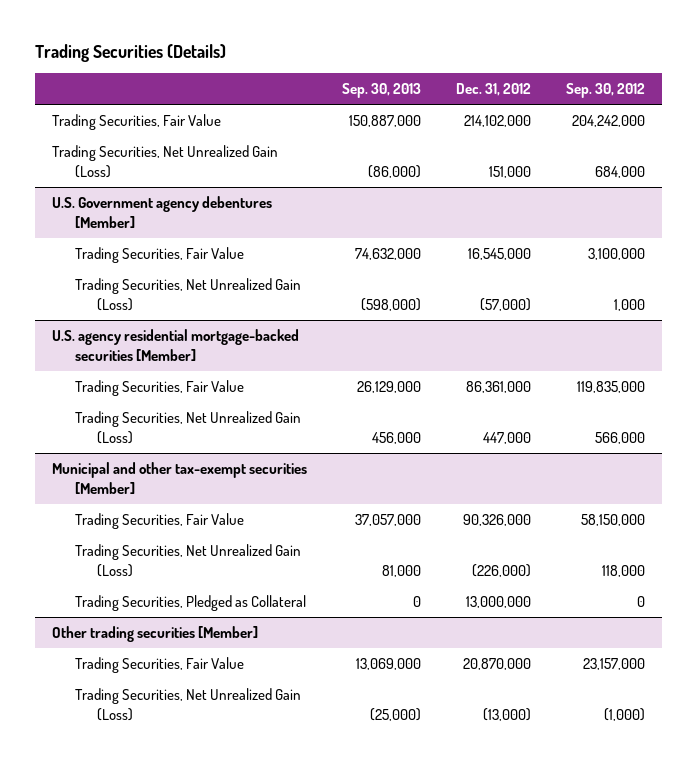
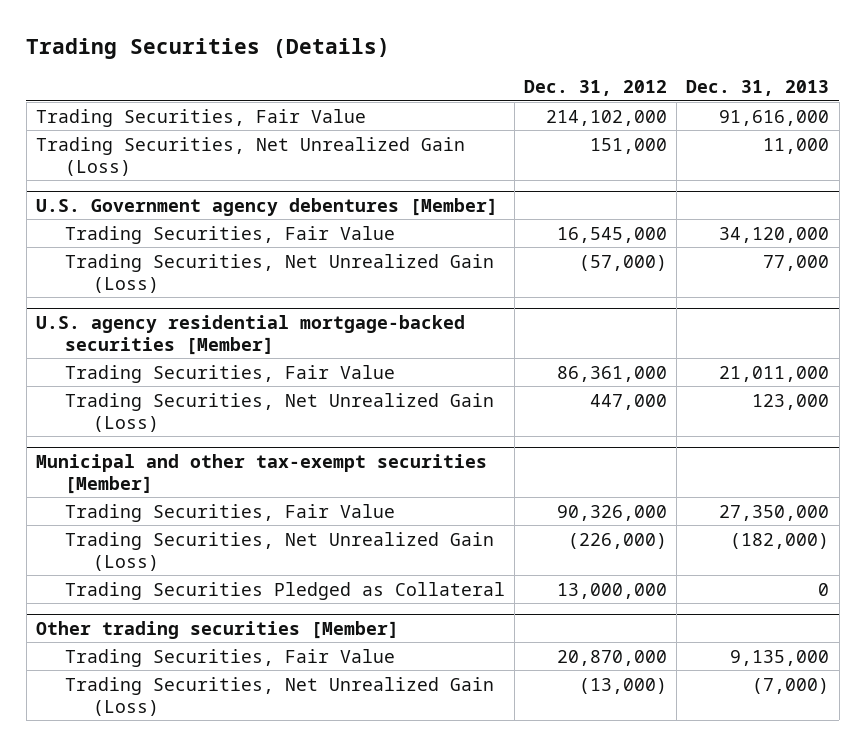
[342,83,422,99] Sep. 30, 2013 -> none
[565,83,645,99] Sep. 30, 2012 -> none
none -> [686,80,830,97] Dec. 31, 2013
[74,595,306,612] Trading Securities, Pledged as Collateral -> [64,581,505,600] Trading Securities Pledged as Collateral

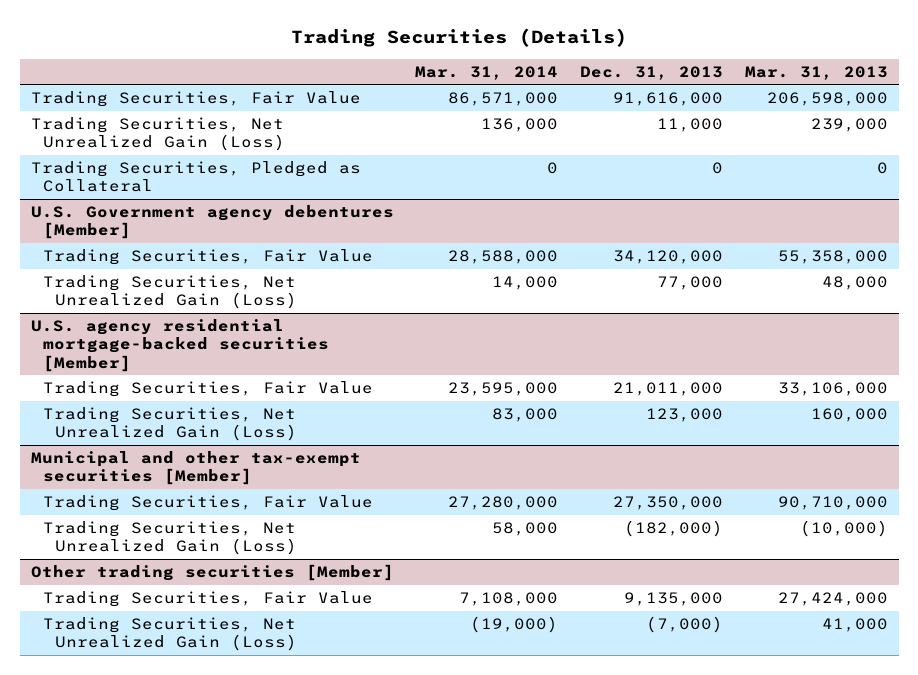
[524,80,668,97] Dec. 31, 2012 -> none
none -> [415,65,559,80] Mar. 31, 2014
none -> [744,65,888,80] Mar. 31, 2013
none -> [30,161,361,193] Trading Securities, Pledged as Collateral
[64,581,505,600] Trading Securities Pledged as Collateral -> none

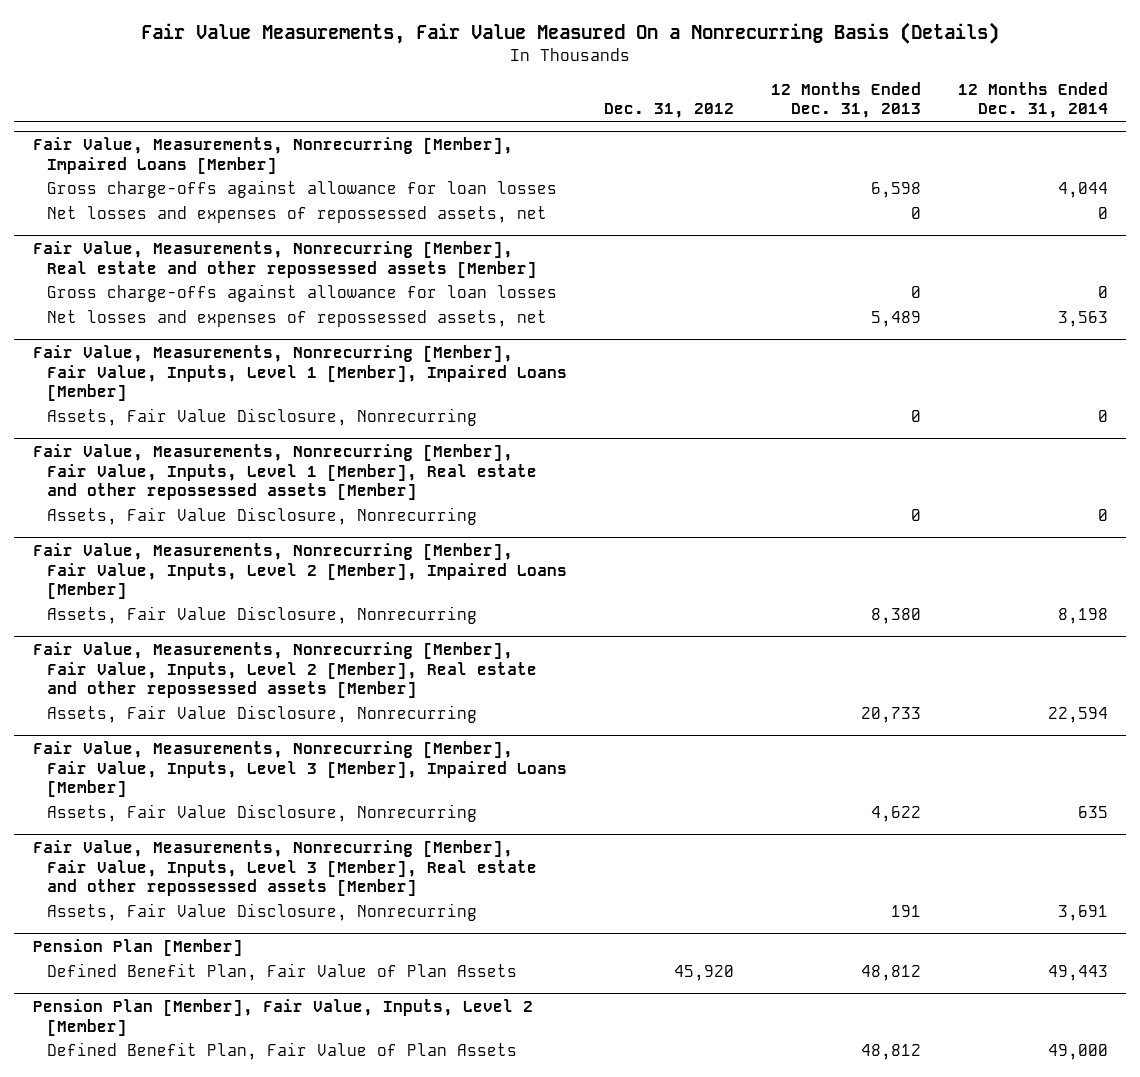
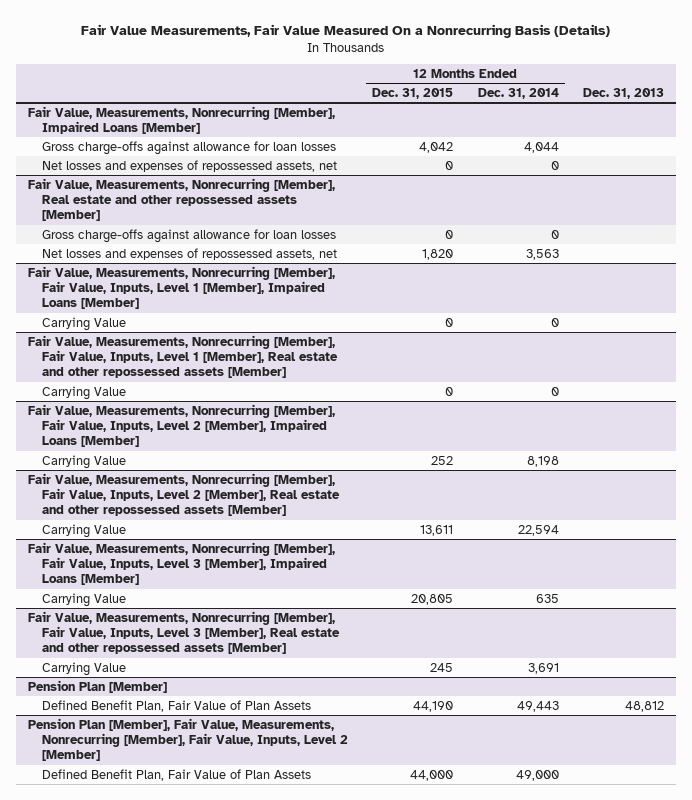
[603,103,734,119] Dec. 31, 2012 -> none
[770,81,921,119] 12 Months Ended Dec. 31, 2013 -> none
none -> [372,87,454,99] Dec. 31, 2015
none -> [583,87,665,99] Dec. 31, 2013
[46,407,477,426] Assets, Fair Value Disclosure, Nonrecurring -> [41,316,126,331] Carrying Value
[46,506,477,525] Assets, Fair Value Disclosure, Nonrecurring -> [41,385,126,400] Carrying Value
[46,605,477,624] Assets, Fair Value Disclosure, Nonrecurring -> [41,454,126,469] Carrying Value
[46,704,477,723] Assets, Fair Value Disclosure, Nonrecurring -> [41,523,126,538] Carrying Value
[46,803,477,822] Assets, Fair Value Disclosure, Nonrecurring -> [41,592,126,607] Carrying Value
[46,902,477,921] Assets, Fair Value Disclosure, Nonrecurring -> [41,661,126,676] Carrying Value
[32,998,533,1036] Pension Plan [Member], Fair Value, Inputs, Level 2 [Member] -> [27,717,348,762] Pension Plan [Member], Fair Value, Measurements, Nonrecurring [Member], Fair Value, Inputs, Level 2 [Member]

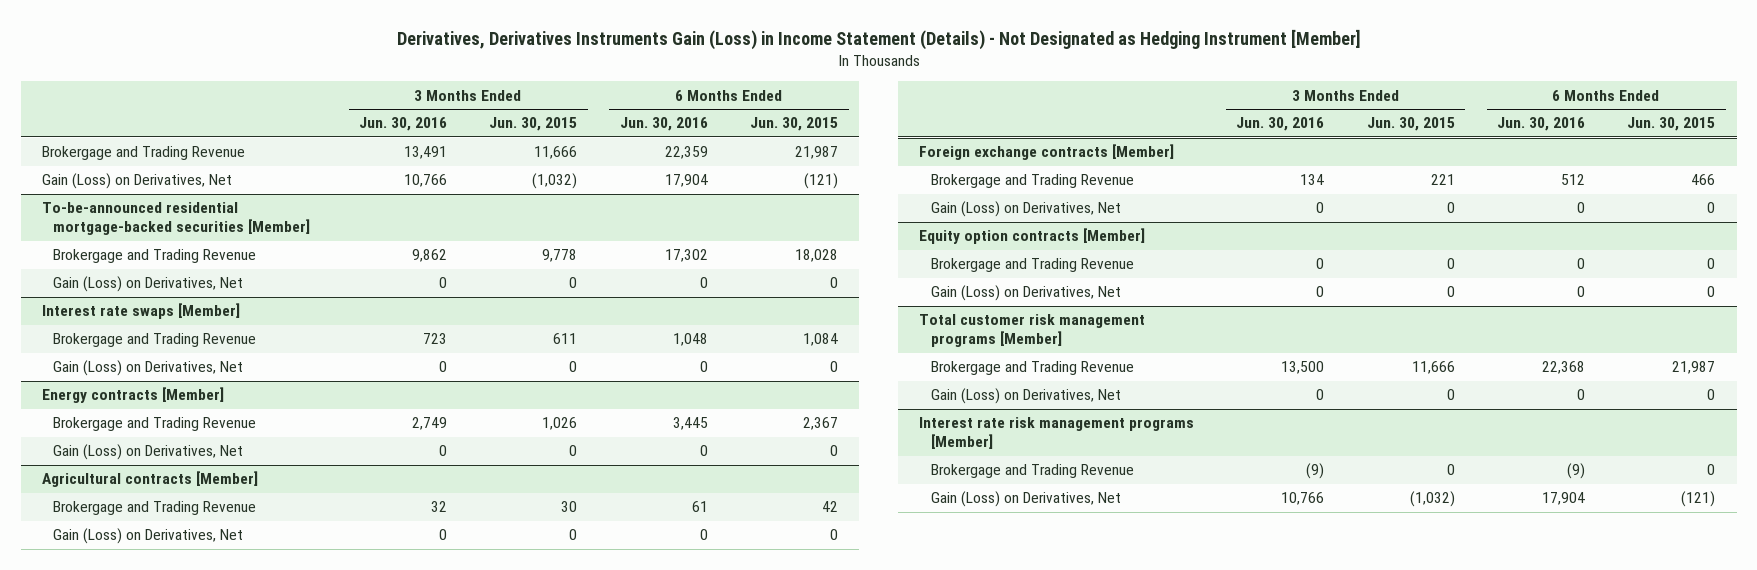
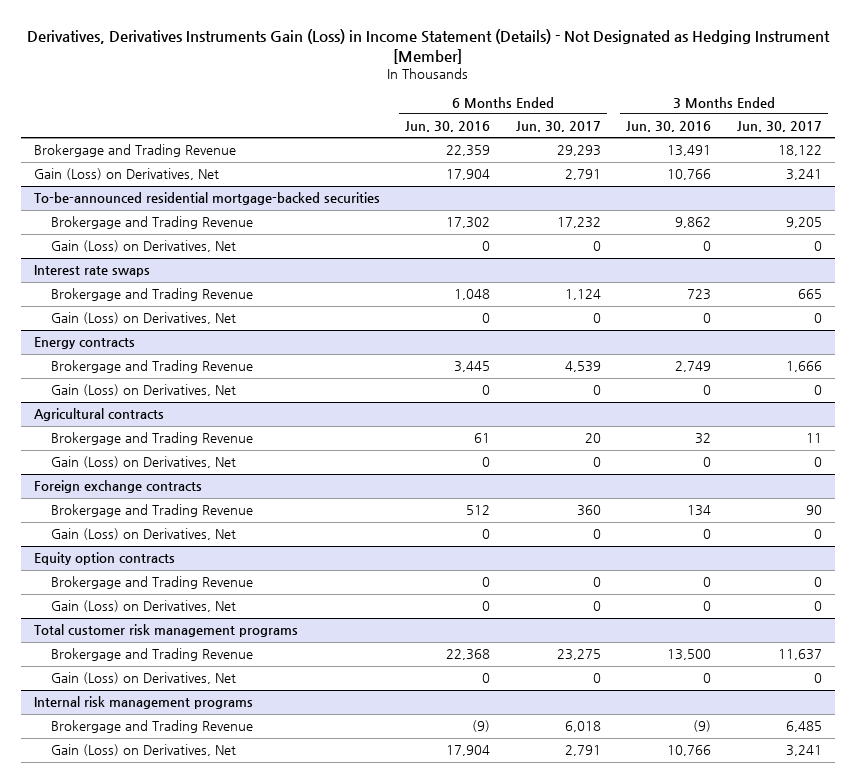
[489,117,578,132] Jun. 30, 2015 -> none
[750,117,839,132] Jun. 30, 2015 -> none
none -> [515,121,601,133] Jun. 30, 2017
none -> [737,121,823,133] Jun. 30, 2017
[41,202,311,236] To-be-announced residential mortgage-backed securities [Member] -> [33,192,380,206] To-be-announced residential mortgage-backed securities
[41,303,240,320] Interest rate swaps [Member] -> [33,265,150,278] Interest rate swaps
[41,387,224,404] Energy contracts [Member] -> [33,337,135,350] Energy contracts
[41,471,258,488] Agricultural contracts [Member] -> [33,408,164,422] Agricultural contracts
[919,144,1175,161] Foreign exchange contracts [Member] -> [33,480,202,494] Foreign exchange contracts
[919,228,1146,245] Equity option contracts [Member] -> [33,552,175,566] Equity option contracts
[919,314,1146,348] Total customer risk management programs [Member] -> [33,624,298,638] Total customer risk management programs
[919,417,1195,450] Interest rate risk management programs [Member] -> [33,696,253,710] Internal risk management programs

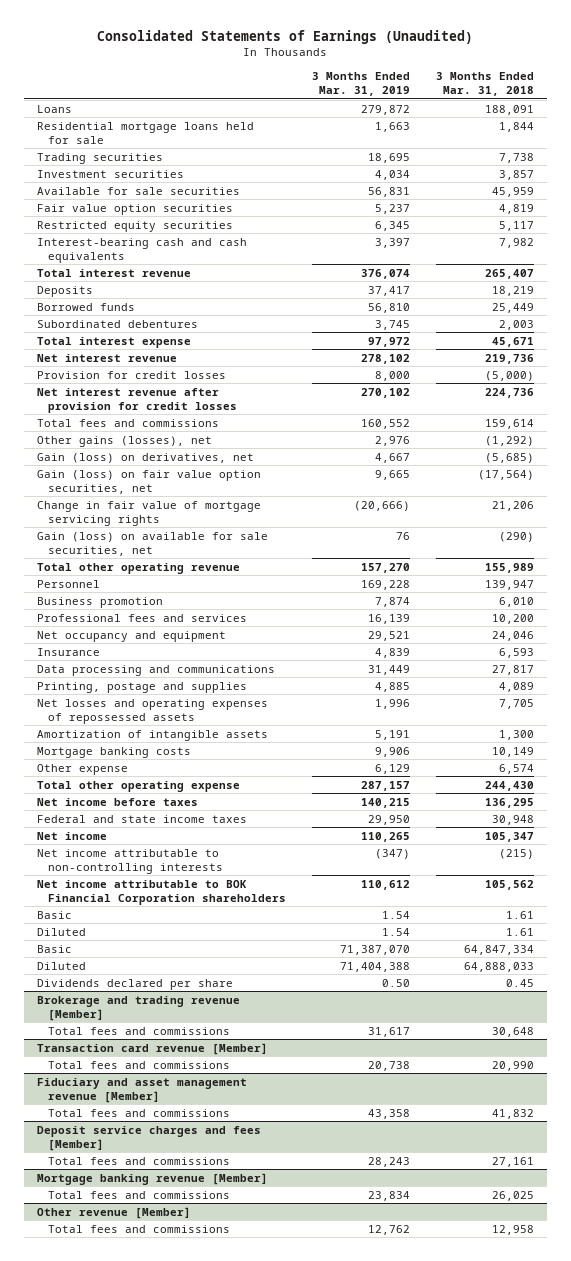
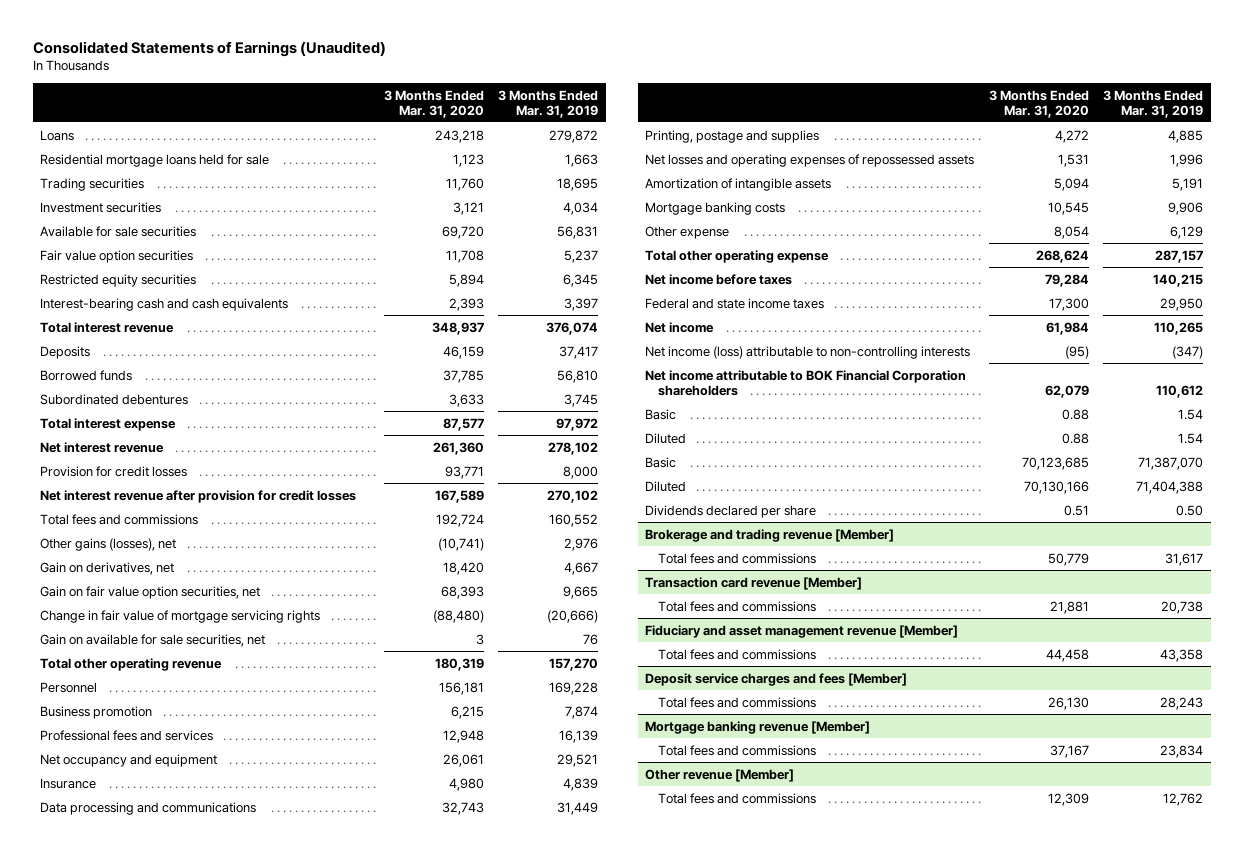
[435,71,534,97] 3 Months Ended Mar. 31, 2018 -> none
none -> [383,89,484,118] 3 Months Ended Mar. 31, 2020
[36,452,254,463] Gain (loss) on derivatives, net -> [40,561,175,575] Gain on derivatives, net
[36,469,261,494] Gain (loss) on fair value option securities, net -> [40,585,261,599] Gain on fair value option securities, net
[36,531,268,556] Gain (loss) on available for sale securities, net -> [40,633,266,647] Gain on available for sale securities, net
[36,848,224,874] Net income attributable to non-controlling interests -> [645,345,971,359] Net income (loss) attributable to non-controlling interests

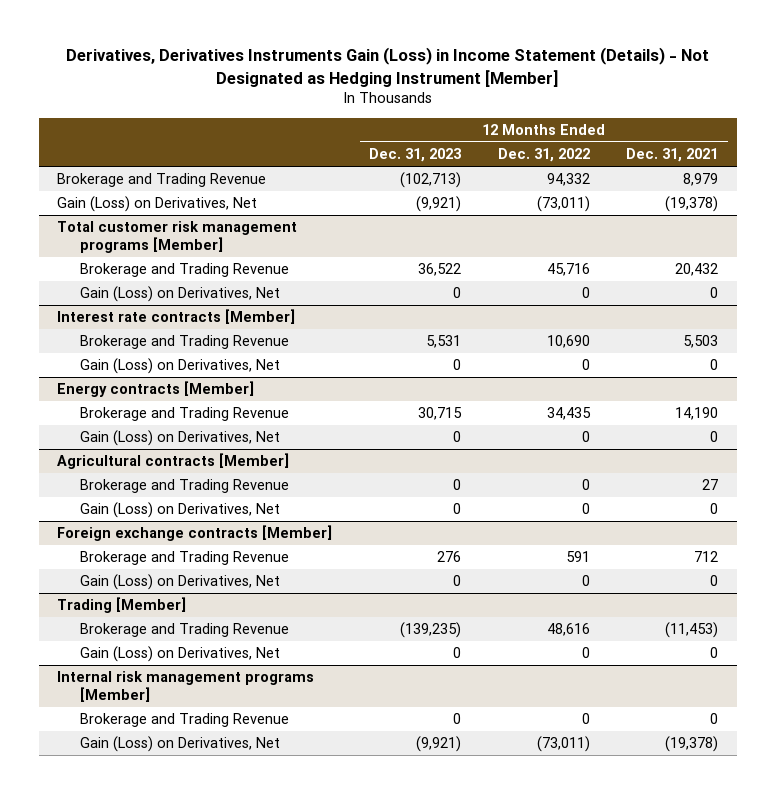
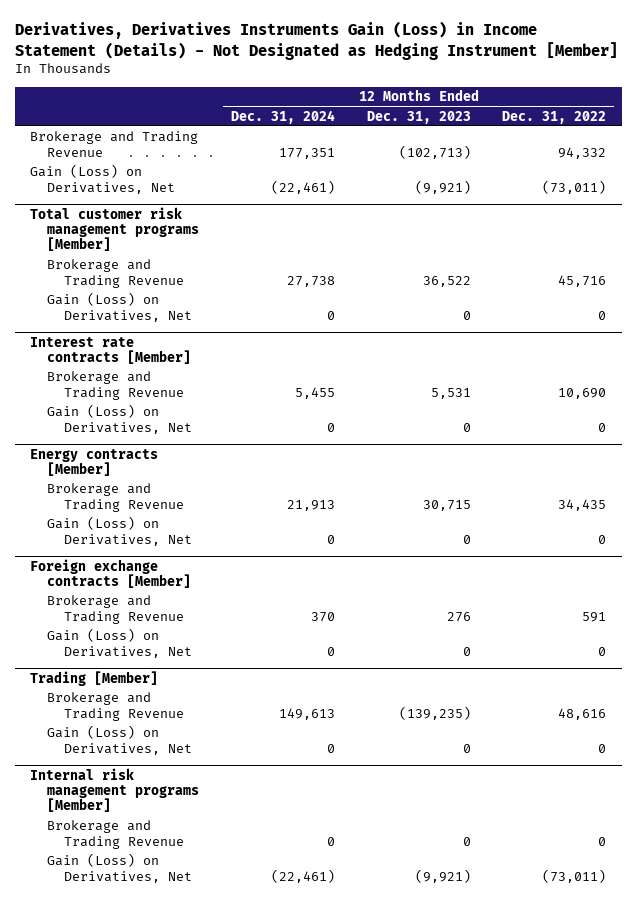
[626,148,719,163] Dec. 31, 2021 -> none
none -> [230,109,335,124] Dec. 31, 2024
[57,453,290,470] Agricultural contracts [Member] -> none
[80,479,290,494] Brokerage and Trading Revenue -> none
[80,502,281,519] Gain (Loss) on Derivatives, Net -> none

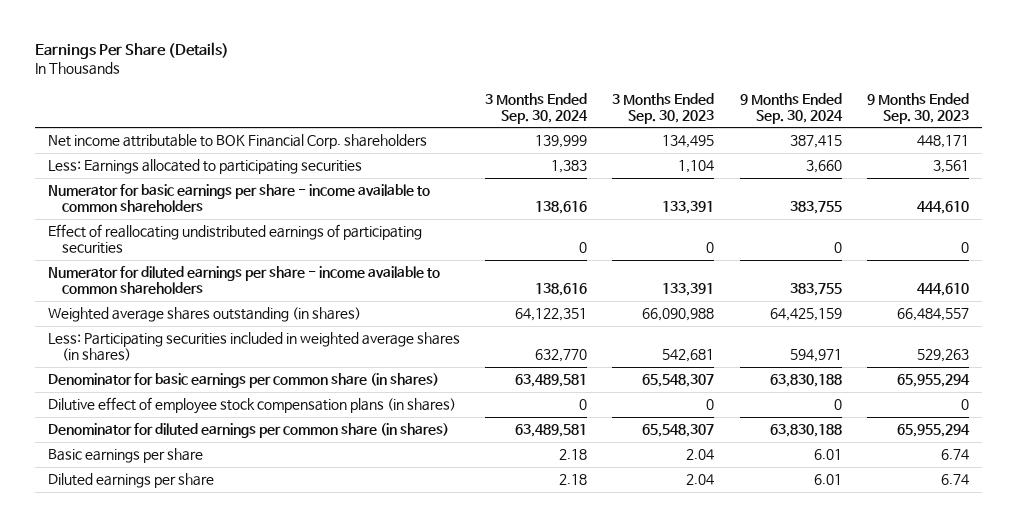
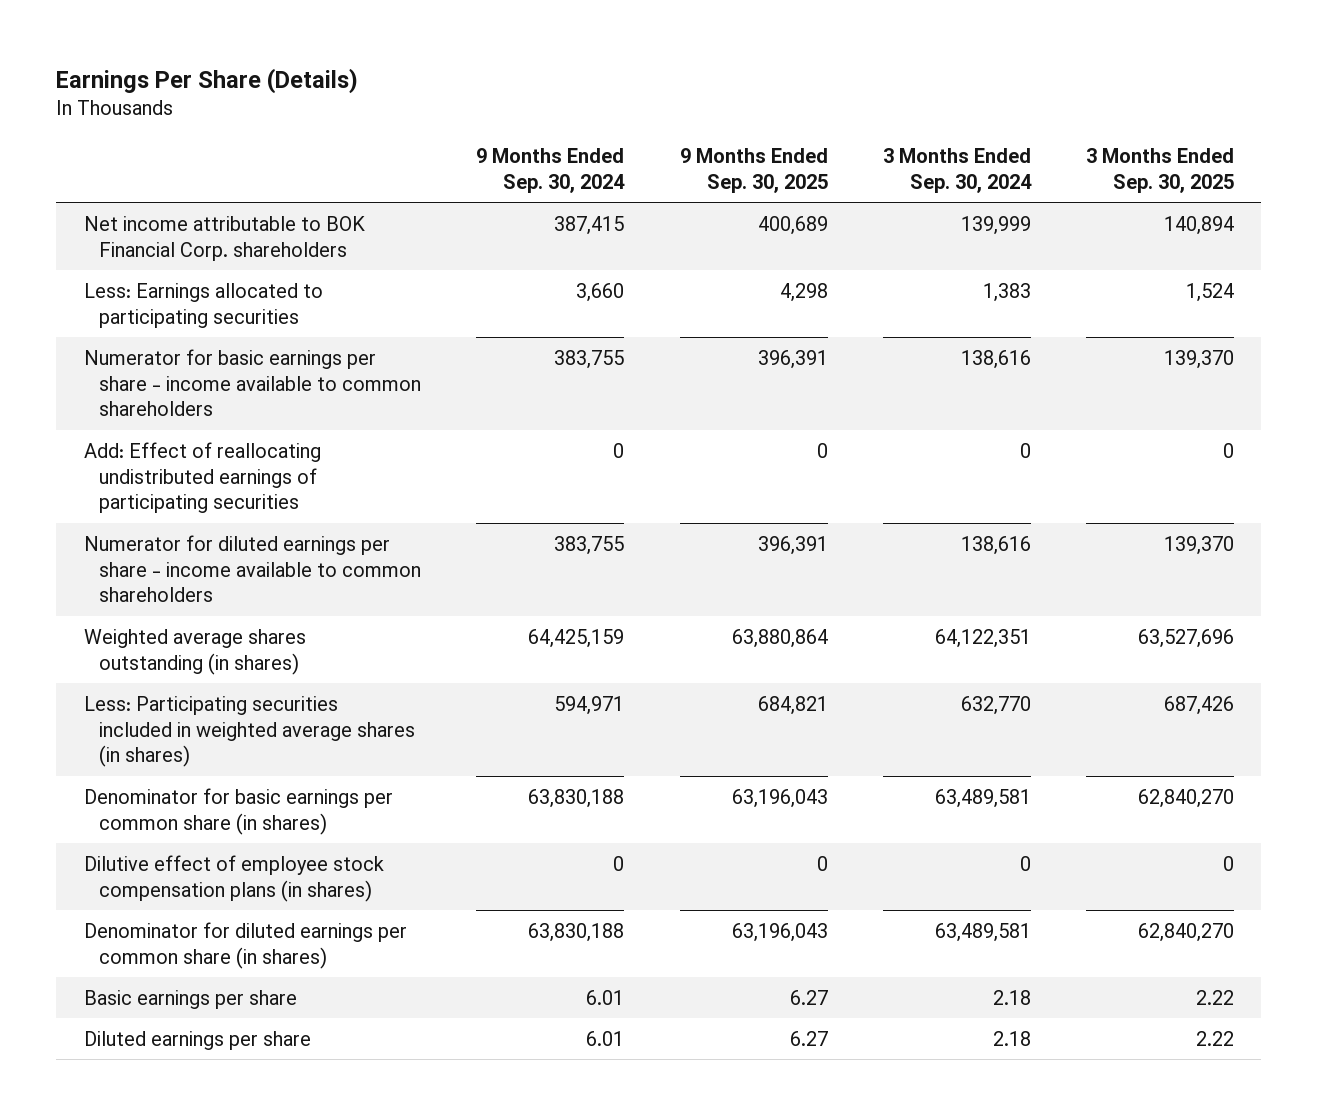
[612,92,715,124] 3 Months Ended Sep. 30, 2023 -> none
[867,92,970,124] 9 Months Ended Sep. 30, 2023 -> none
none -> [679,148,828,193] 9 Months Ended Sep. 30, 2025
none -> [1085,148,1234,193] 3 Months Ended Sep. 30, 2025
[47,224,422,255] Effect of reallocating undistributed earnings of participating securities -> [83,441,321,514] Add: Effect of reallocating undistributed earnings of participating securities

